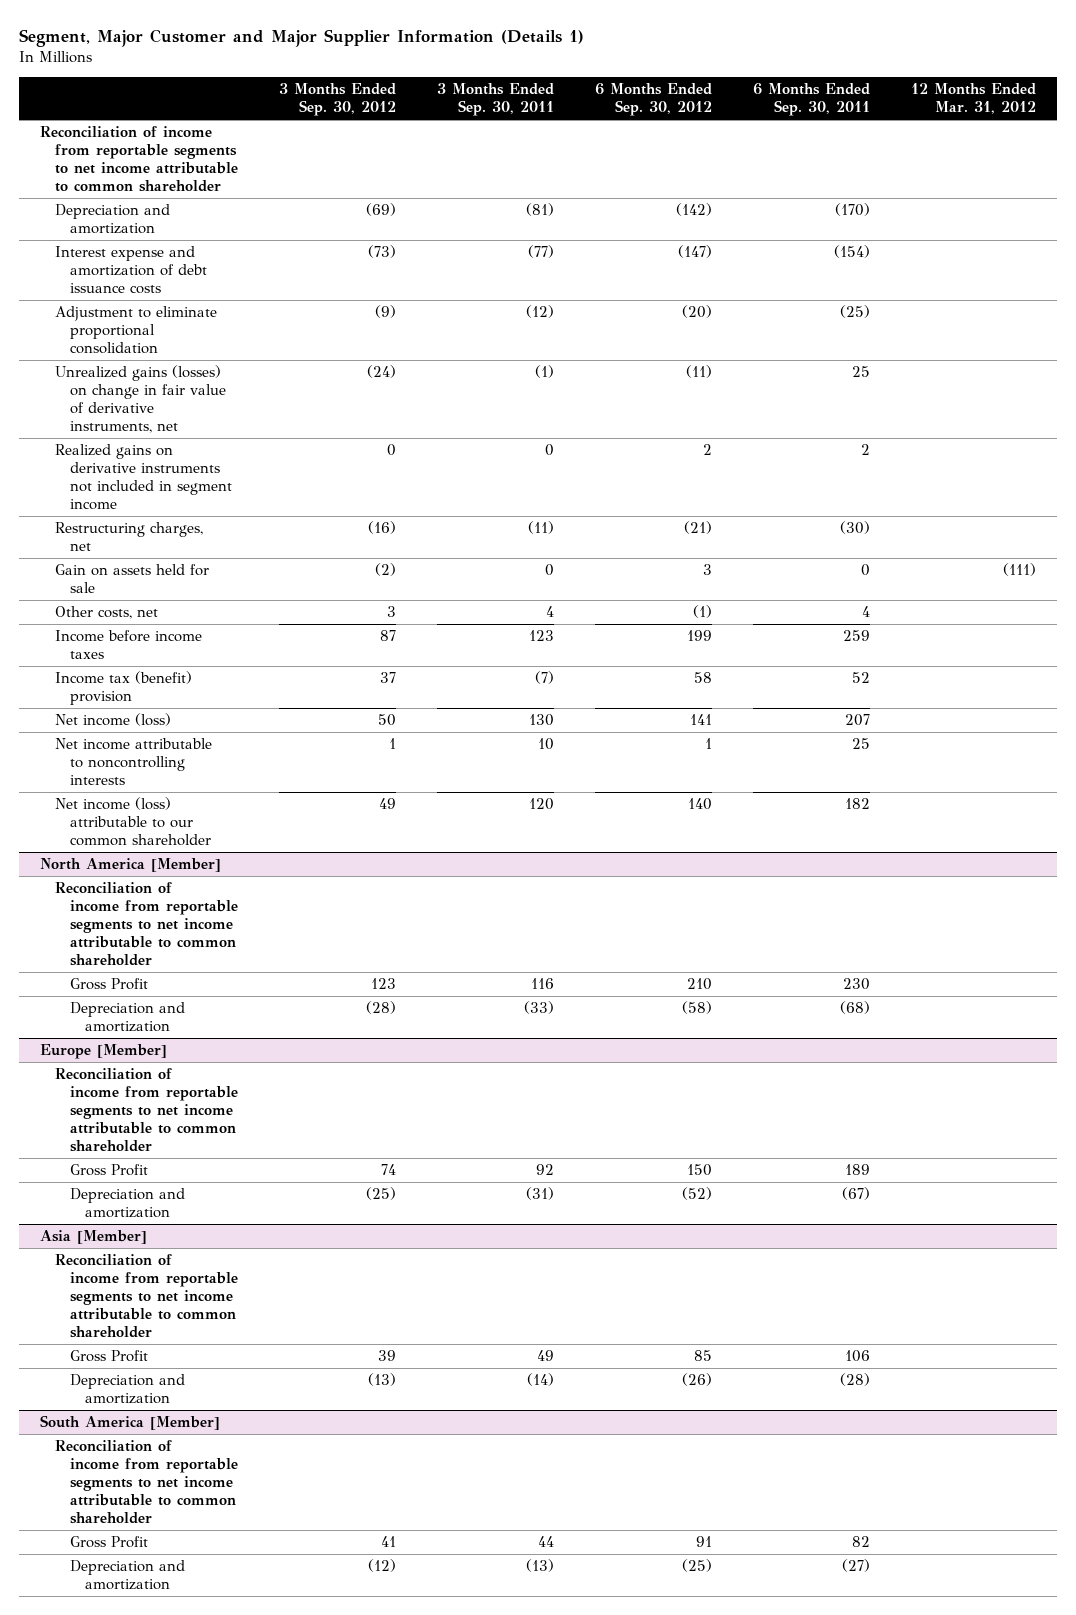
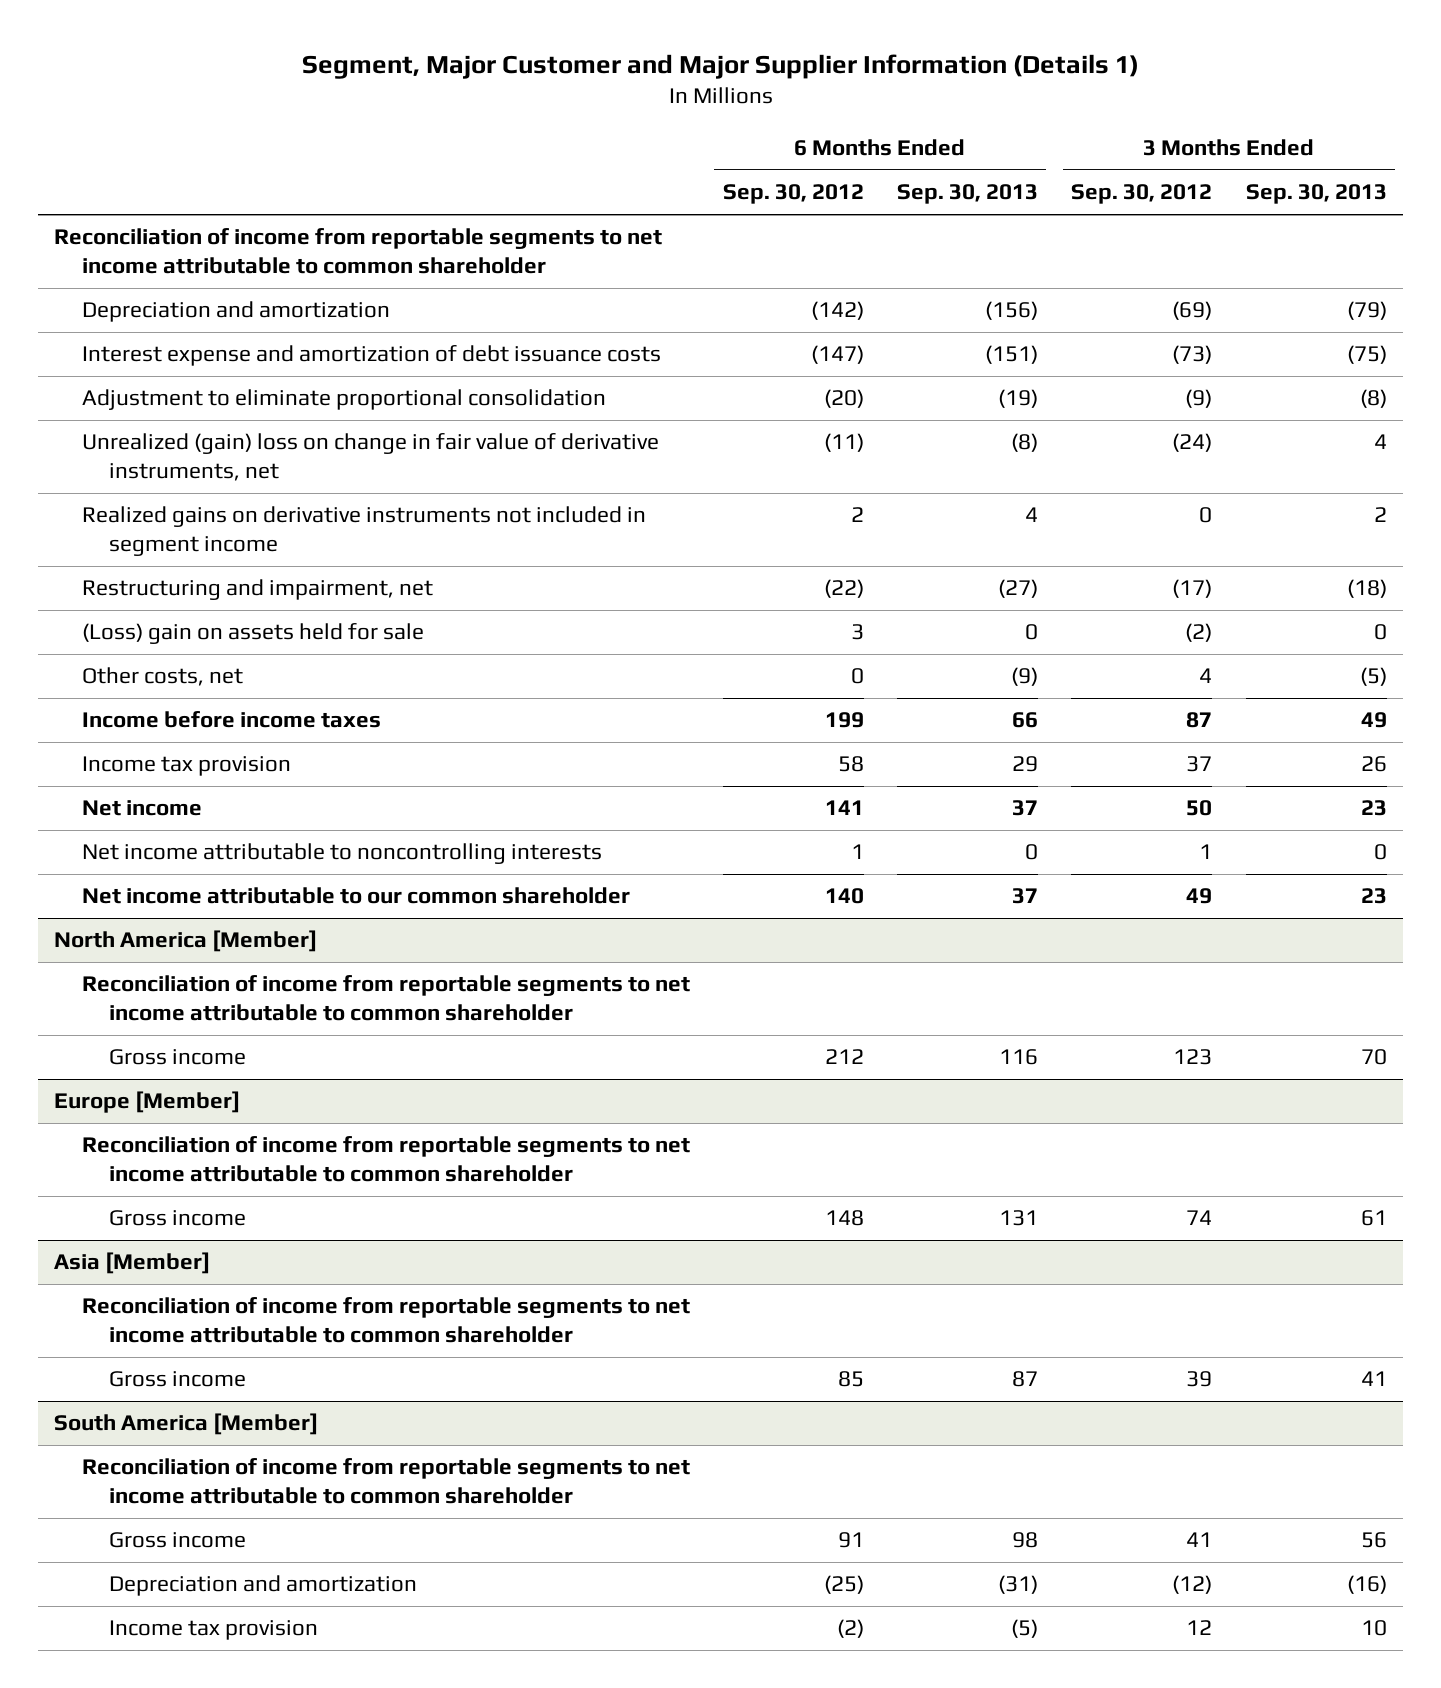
[437,83,555,117] 3 Months Ended Sep. 30, 2011 -> none
[753,83,871,117] 6 Months Ended Sep. 30, 2011 -> none
[911,83,1037,115] 12 Months Ended Mar. 31, 2012 -> none
none -> [897,184,1039,205] Sep. 30, 2013
none -> [1245,184,1387,205] Sep. 30, 2013
[54,365,226,433] Unrealized gains (losses) on change in fair value of derivative instruments, net -> [81,433,659,482] Unrealized (gain) loss on change in fair value of derivative instruments, net
[54,522,203,552] Restructuring charges, net -> [81,579,433,601] Restructuring and impairment, net
[367,521,396,535] (16) -> [1172,579,1213,599] (17)
[684,521,713,535] (21) -> [823,579,864,599] (22)
[54,564,209,594] Gain on assets held for sale -> [81,623,424,645] (Loss) gain on assets held for sale
[386,606,396,618] 3 -> [1199,668,1213,684] 4
[693,605,713,619] (1) -> [850,668,864,685] 0
[54,671,192,706] Income tax (benefit) provision -> [81,756,291,777] Income tax provision
[54,713,171,727] Net income (loss) -> [81,800,202,817] Net income
[54,797,211,847] Net income (loss) attributable to our common shareholder -> [81,887,630,905] Net income attributable to our common shareholder
[69,1002,185,1033] Depreciation and amortization -> none
[69,978,148,991] Gross Profit -> [108,1049,246,1066] Gross income
[687,978,713,991] 210 -> [824,1049,864,1065] 212
[69,1188,185,1219] Depreciation and amortization -> none
[69,1164,148,1177] Gross Profit -> [108,1210,246,1227] Gross income
[687,1164,713,1177] 150 -> [824,1210,864,1227] 148
[69,1374,185,1405] Depreciation and amortization -> none
[69,1350,148,1363] Gross Profit -> [108,1371,246,1388] Gross income
[69,1536,148,1549] Gross Profit -> [108,1532,246,1549] Gross income
none -> [108,1620,318,1641] Income tax provision

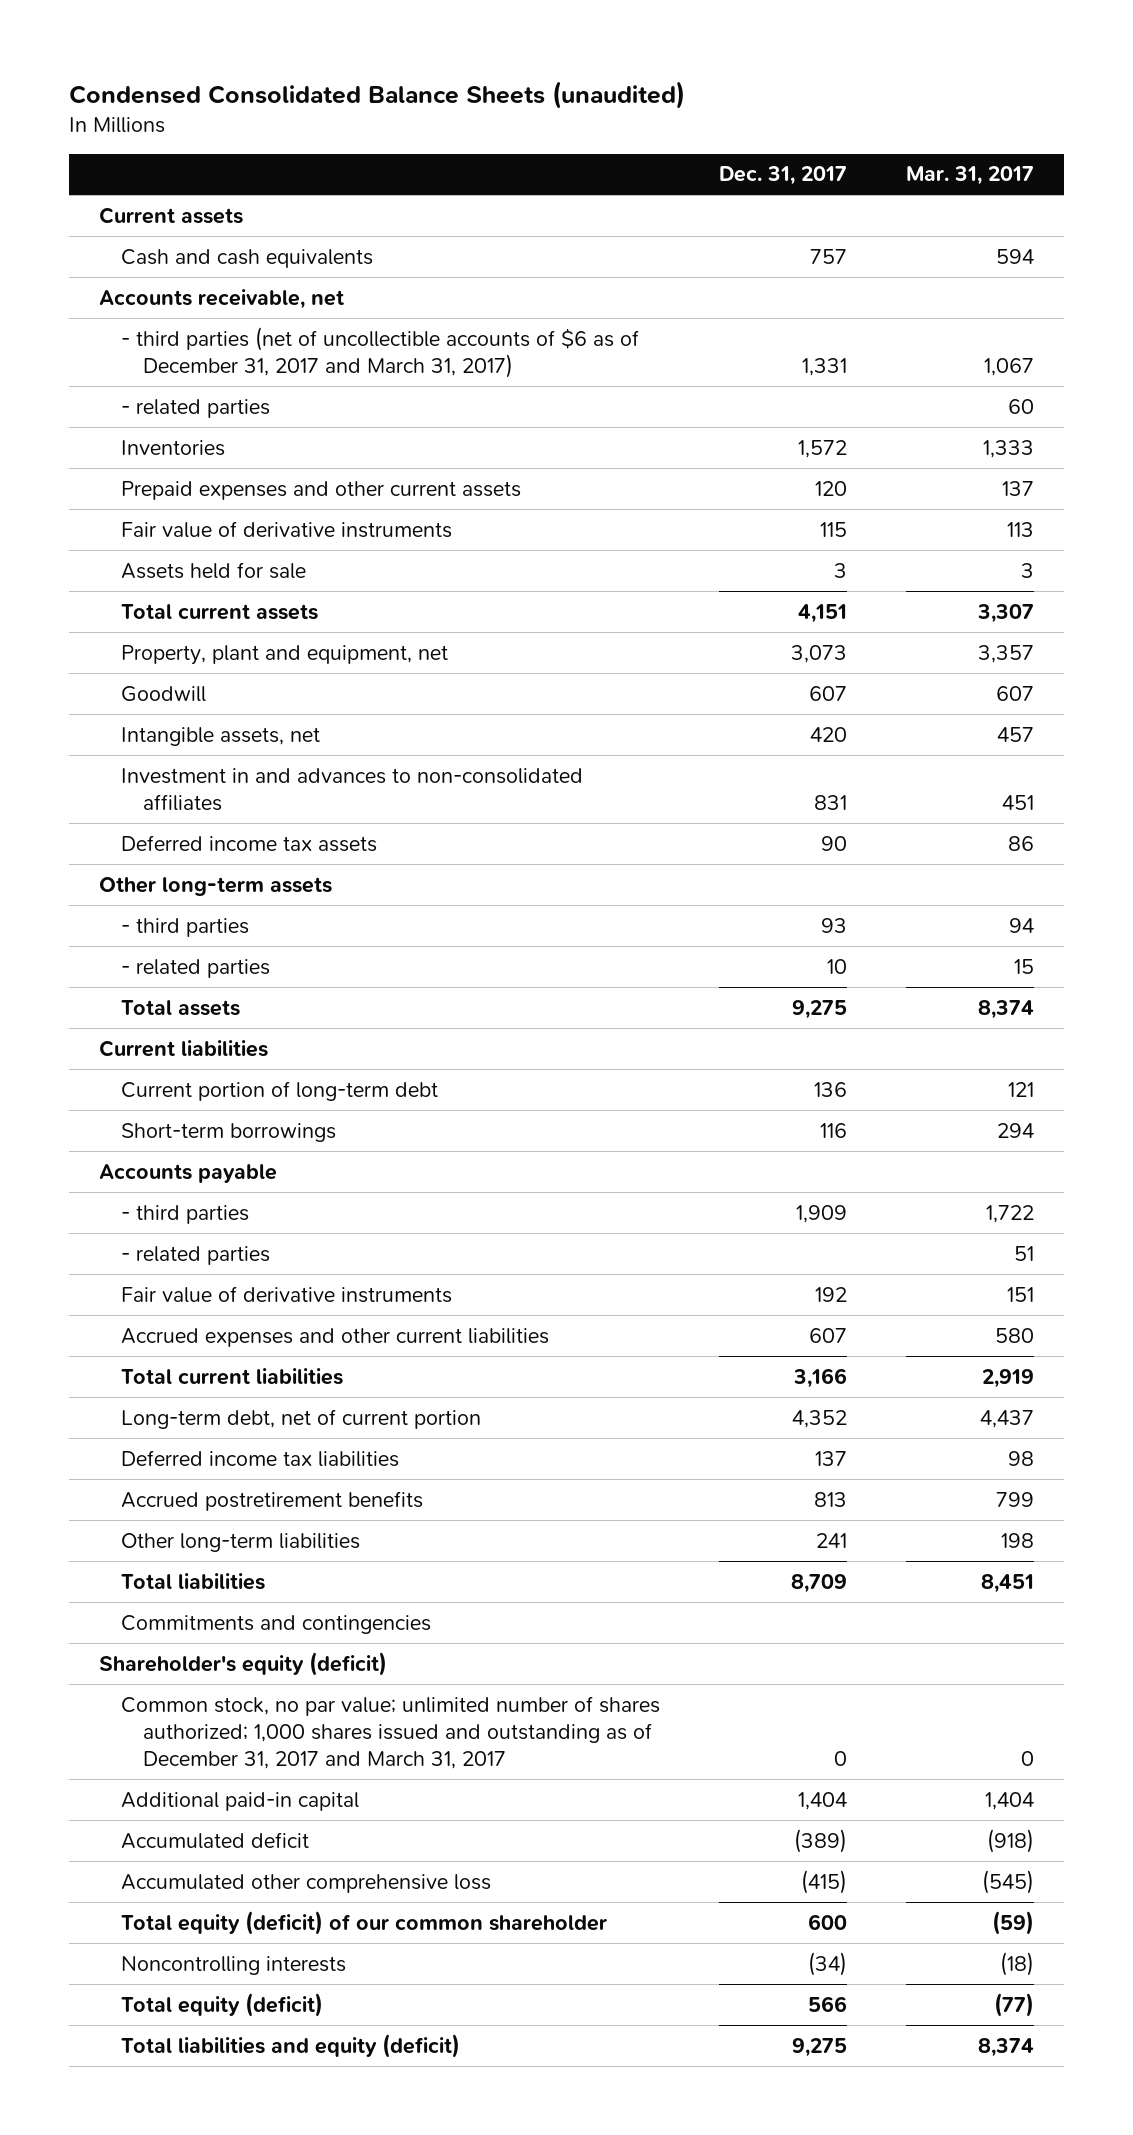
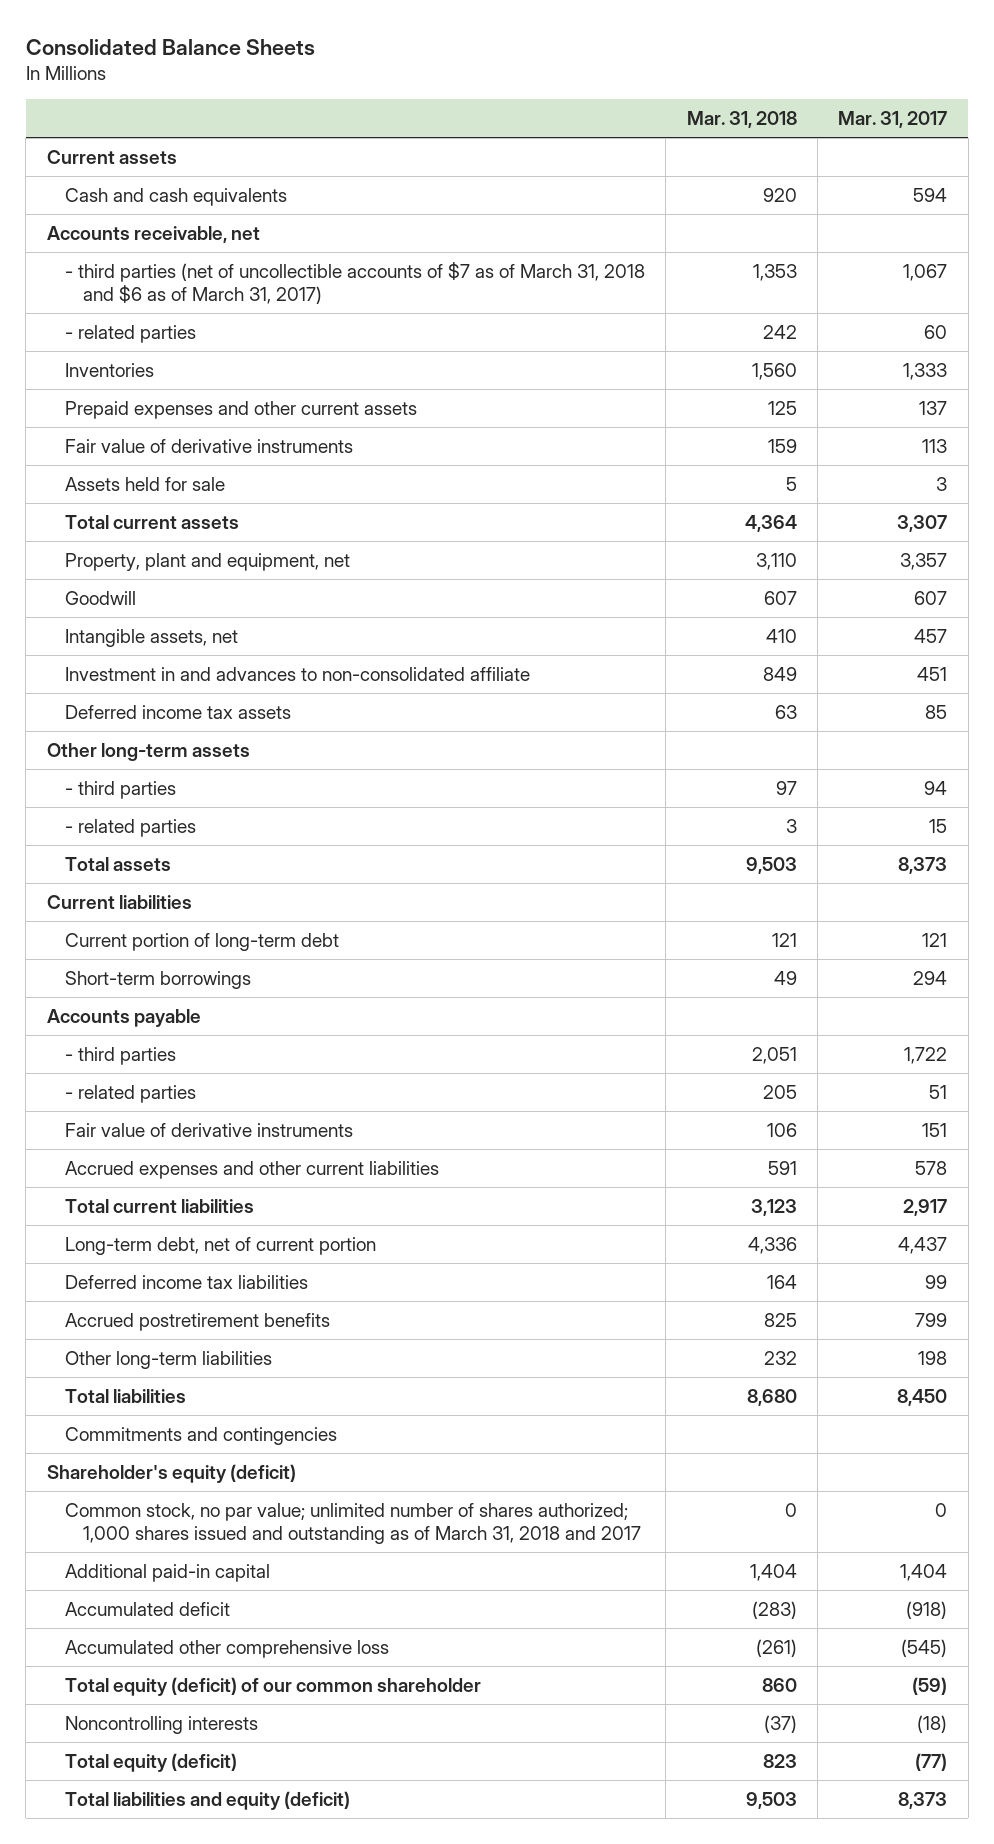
[69,80,686,109] Condensed Consolidated Balance Sheets (unaudited) -> [25,38,315,55] Consolidated Balance Sheets
[719,166,848,186] Dec. 31, 2017 -> none
none -> [686,110,797,128] Mar. 31, 2018
[121,326,640,378] - third parties (net of uncollectible accounts of $6 as of December 31, 2017 and March 31, 2017) -> [64,261,645,305] - third parties (net of uncollectible accounts of $7 as of March 31, 2018 and $6 as of March 31, 2017)
[121,767,584,811] Investment in and advances to non-consolidated affiliates -> [64,666,530,681] Investment in and advances to non-consolidated affiliate
[1008,835,1035,851] 86 -> [925,704,948,719] 85
[978,999,1035,1019] 8,374 -> [898,856,948,874] 8,373
[995,1327,1035,1343] 580 -> [915,1160,948,1175] 578
[982,1368,1035,1388] 2,919 -> [903,1198,948,1216] 2,917
[1008,1450,1035,1466] 98 -> [925,1274,948,1289] 99
[981,1573,1035,1593] 8,451 -> [897,1388,948,1406] 8,450
[121,1695,661,1769] Common stock, no par value; unlimited number of shares authorized; 1,000 shares issued and outstanding as of December 31, 2017 and March 31, 2017 -> [64,1502,642,1545] Common stock, no par value; unlimited number of shares authorized; 1,000 shares issued and outstanding as of March 31, 2018 and 2017
[978,2037,1035,2057] 8,374 -> [898,1791,948,1809] 8,373

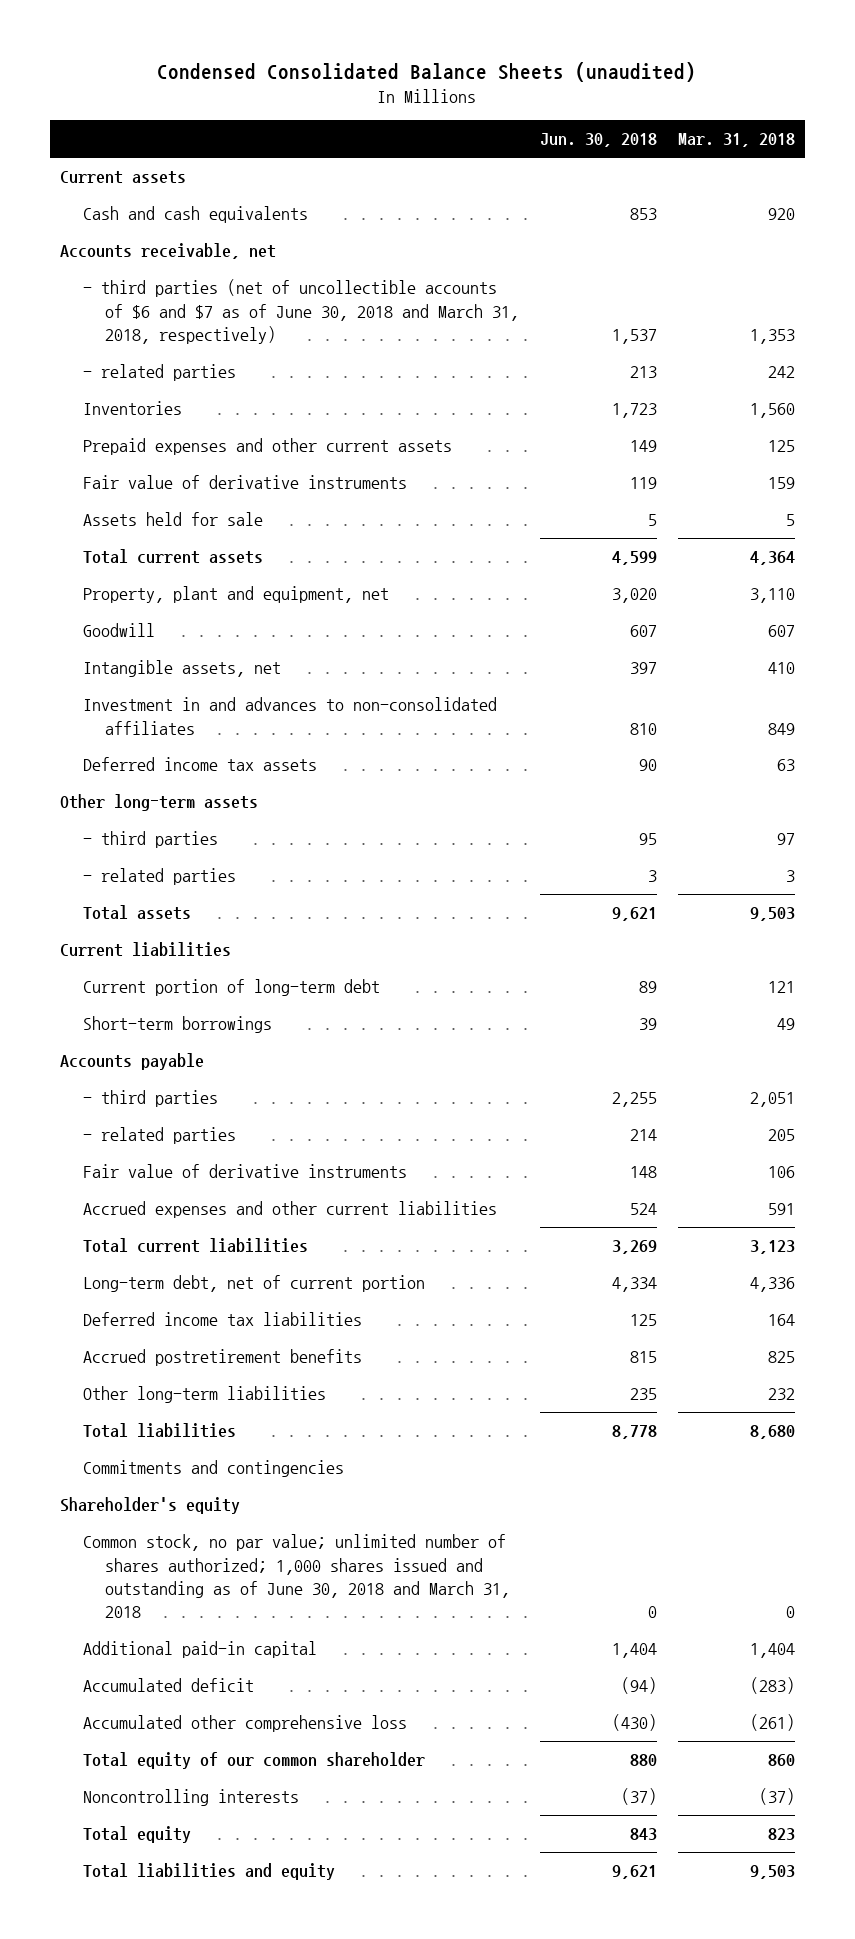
[25,38,315,55] Consolidated Balance Sheets -> [157,61,697,82] Condensed Consolidated Balance Sheets (unaudited)
[838,110,948,128] Mar. 31, 2017 -> none
none -> [539,133,657,148] Jun. 30, 2018
[64,261,645,305] - third parties (net of uncollectible accounts of $7 as of March 31, 2018 and $6 as of March 31, 2017) -> [82,279,520,344] - third parties (net of uncollectible accounts of $6 and $7 as of June 30, 2018 and March 31, 2018, respectively)
[64,666,530,681] Investment in and advances to non-consolidated affiliate -> [82,697,497,735] Investment in and advances to non-consolidated affiliates
[46,1463,296,1483] Shareholder's equity (deficit) -> [60,1497,241,1515] Shareholder's equity
[64,1502,642,1545] Common stock, no par value; unlimited number of shares authorized; 1,000 shares issued and outstanding as of March 31, 2018 and 2017 -> [82,1534,511,1619] Common stock, no par value; unlimited number of shares authorized; 1,000 shares issued and outstanding as of June 30, 2018 and March 31, 2018
[64,1676,481,1696] Total equity (deficit) of our common shareholder -> [82,1752,425,1770] Total equity of our common shareholder
[64,1752,237,1772] Total equity (deficit) -> [82,1826,191,1844] Total equity
[64,1790,350,1810] Total liabilities and equity (deficit) -> [82,1863,335,1881] Total liabilities and equity

